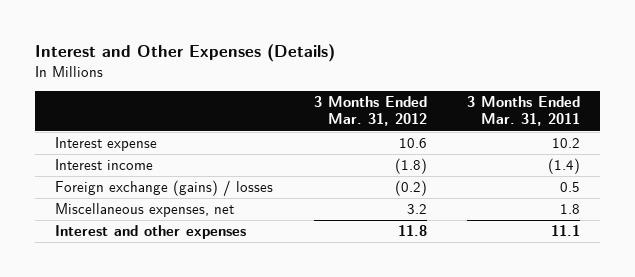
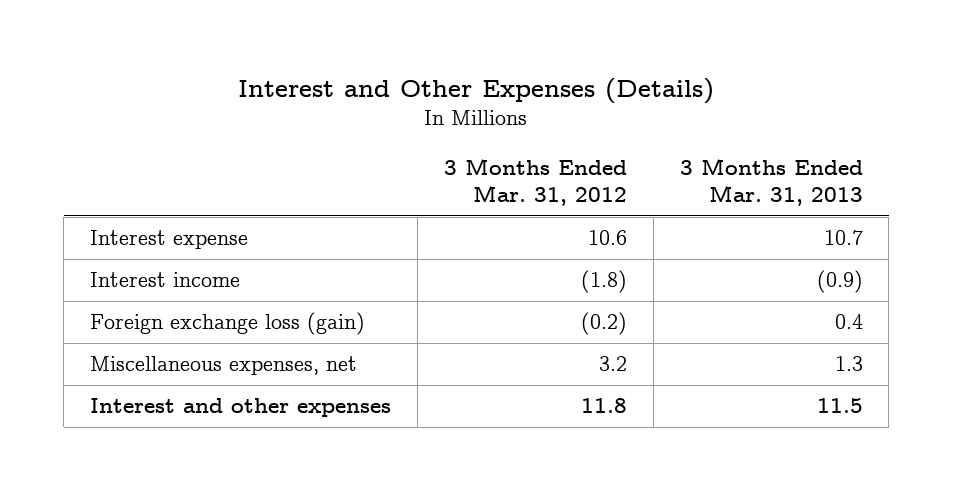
[467,96,581,127] 3 Months Ended Mar. 31, 2011 -> none
none -> [679,157,863,207] 3 Months Ended Mar. 31, 2013
[55,180,274,197] Foreign exchange (gains) / losses -> [90,312,366,336] Foreign exchange loss (gain)

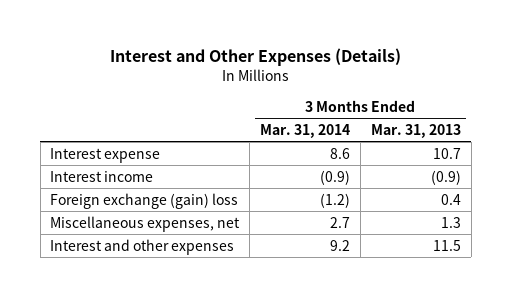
[443,157,627,207] 3 Months Ended Mar. 31, 2012 -> none
none -> [260,123,351,138] Mar. 31, 2014
[90,312,366,336] Foreign exchange loss (gain) -> [50,192,239,209] Foreign exchange (gain) loss

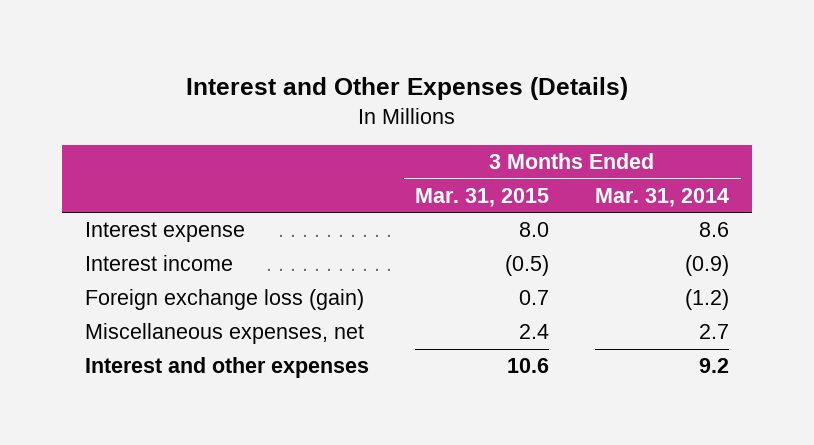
[370,123,461,138] Mar. 31, 2013 -> none
none -> [415,187,550,207] Mar. 31, 2015
[50,192,239,209] Foreign exchange (gain) loss -> [84,289,364,311] Foreign exchange loss (gain)

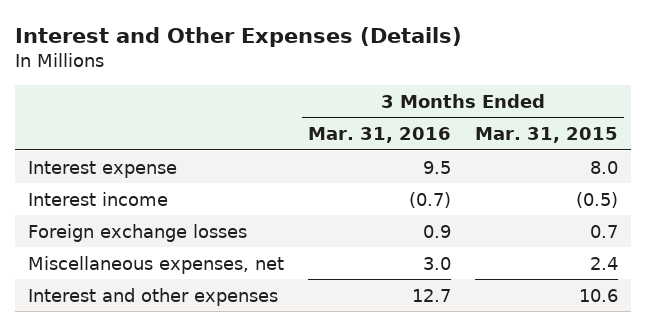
[595,187,730,207] Mar. 31, 2014 -> none
none -> [307,127,451,144] Mar. 31, 2016
[84,289,364,311] Foreign exchange loss (gain) -> [27,223,247,242] Foreign exchange losses

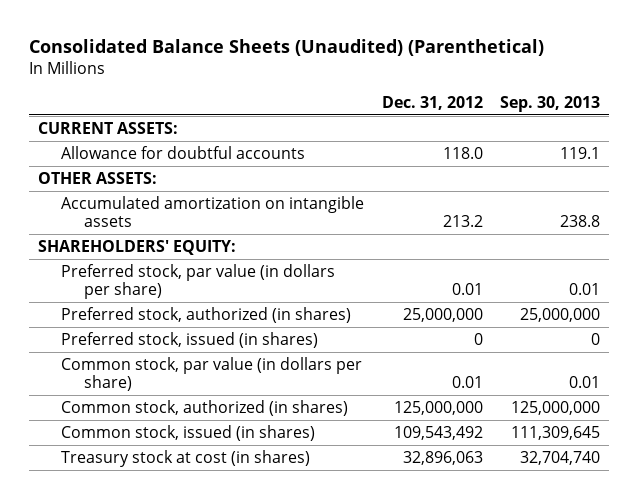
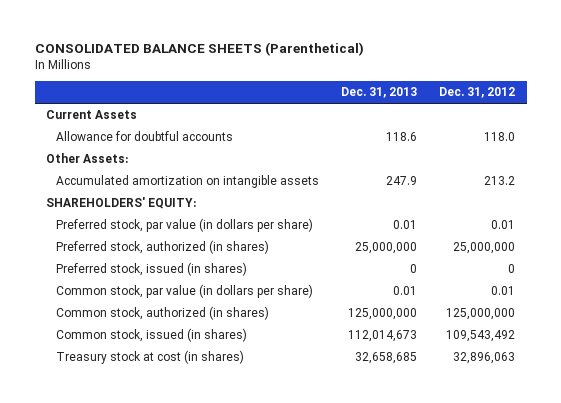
[29,39,545,57] Consolidated Balance Sheets (Unaudited) (Parenthetical) -> [34,42,364,57] CONSOLIDATED BALANCE SHEETS (Parenthetical)
[500,95,601,112] Sep. 30, 2013 -> none
none -> [341,87,418,99] Dec. 31, 2013
[38,122,179,135] CURRENT ASSETS: -> [46,110,138,120] Current Assets
[38,172,158,185] OTHER ASSETS: -> [46,153,129,164] Other Assets:

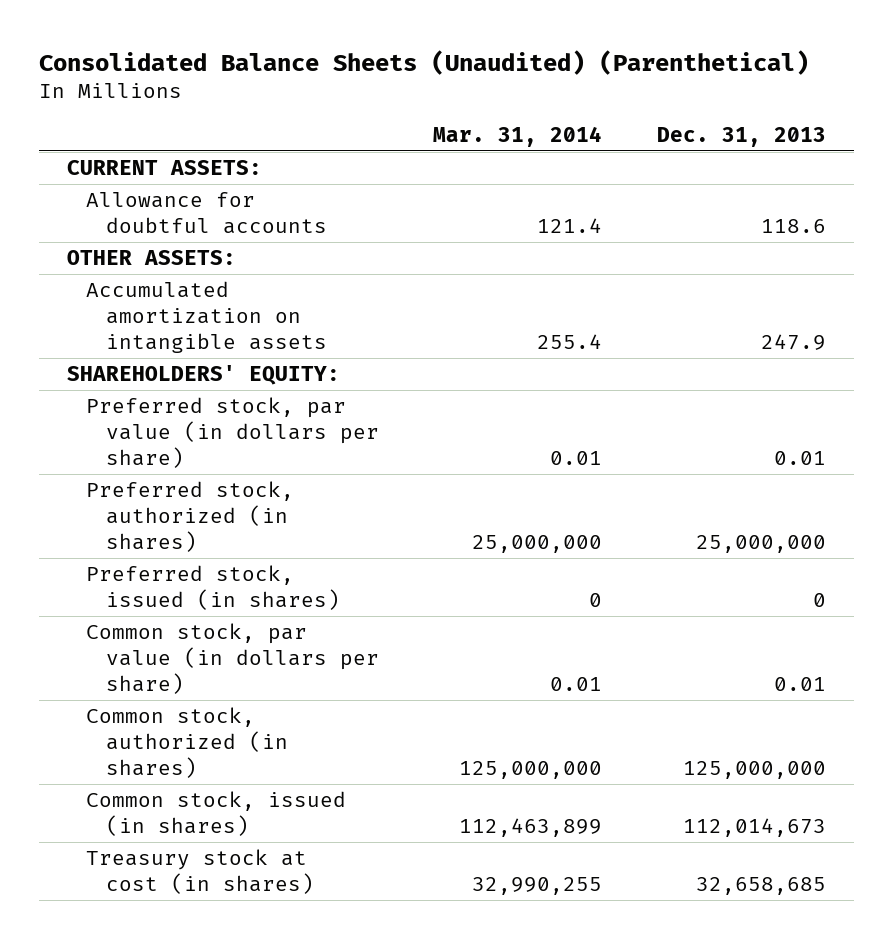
[34,42,364,57] CONSOLIDATED BALANCE SHEETS (Parenthetical) -> [39,49,810,75] Consolidated Balance Sheets (Unaudited) (Parenthetical)
[439,87,516,99] Dec. 31, 2012 -> none
none -> [433,125,603,147] Mar. 31, 2014
[46,110,138,120] Current Assets -> [66,160,262,176] CURRENT ASSETS:
[46,153,129,164] Other Assets: -> [66,250,236,266] OTHER ASSETS:

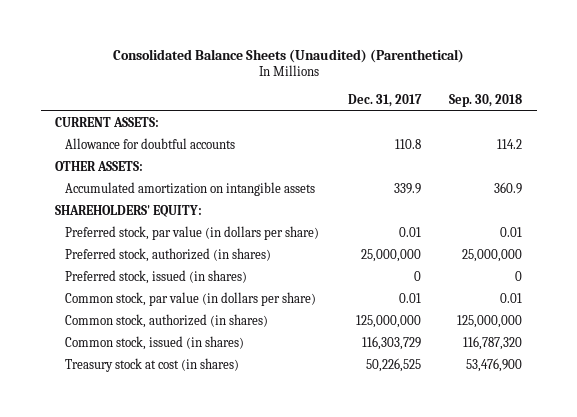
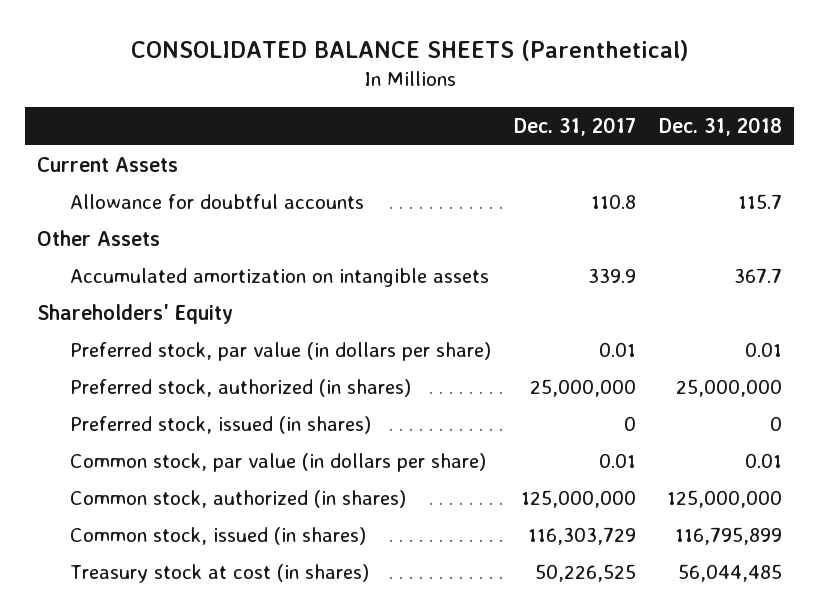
[112,48,464,63] Consolidated Balance Sheets (Unaudited) (Parenthetical) -> [130,39,689,61] CONSOLIDATED BALANCE SHEETS (Parenthetical)
[449,93,523,107] Sep. 30, 2018 -> none
none -> [659,117,783,137] Dec. 31, 2018
[54,117,159,128] CURRENT ASSETS: -> [36,156,178,172] Current Assets
[54,161,143,172] OTHER ASSETS: -> [36,229,160,246] Other Assets
[54,205,202,218] SHAREHOLDERS' EQUITY: -> [36,303,233,324] Shareholders' Equity

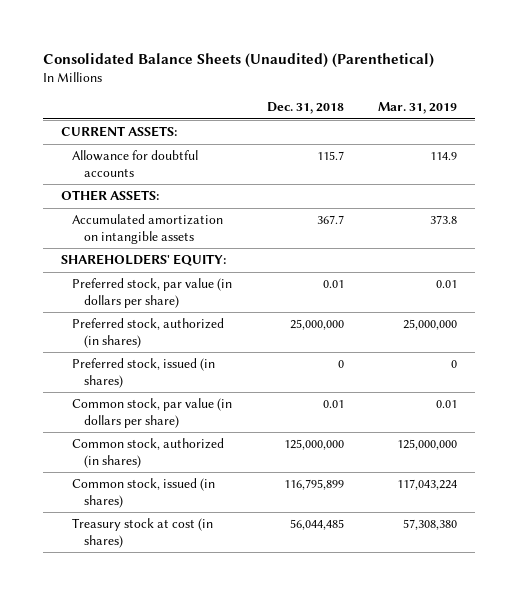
[130,39,689,61] CONSOLIDATED BALANCE SHEETS (Parenthetical) -> [43,52,435,68] Consolidated Balance Sheets (Unaudited) (Parenthetical)
[514,117,637,137] Dec. 31, 2017 -> none
none -> [378,102,458,115] Mar. 31, 2019
[36,156,178,172] Current Assets -> [60,126,177,138] CURRENT ASSETS:
[36,229,160,246] Other Assets -> [60,190,159,202] OTHER ASSETS:
[36,303,233,324] Shareholders' Equity -> [60,254,226,267] SHAREHOLDERS' EQUITY:

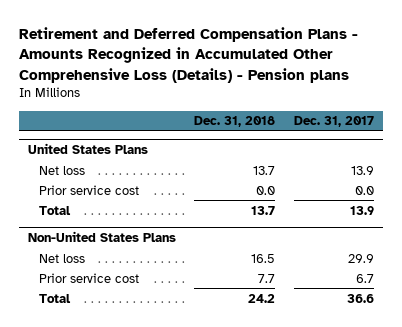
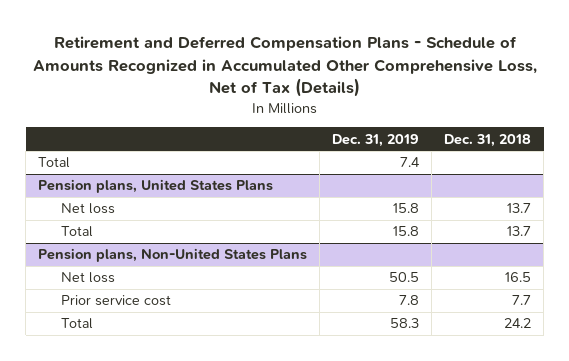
[18,26,358,83] Retirement and Deferred Compensation Plans - Amounts Recognized in Accumulated Other Comprehensive Loss (Details) - Pension plans -> [32,36,537,98] Retirement and Deferred Compensation Plans - Schedule of Amounts Recognized in Accumulated Other Comprehensive Loss, Net of Tax (Details)
[294,116,375,128] Dec. 31, 2017 -> none
none -> [332,133,420,147] Dec. 31, 2019
none -> [38,157,71,169] Total
[27,143,148,155] United States Plans -> [38,179,274,194] Pension plans, United States Plans
[38,184,139,195] Prior service cost -> none
[27,231,176,243] Non-United States Plans -> [38,248,308,263] Pension plans, Non-United States Plans

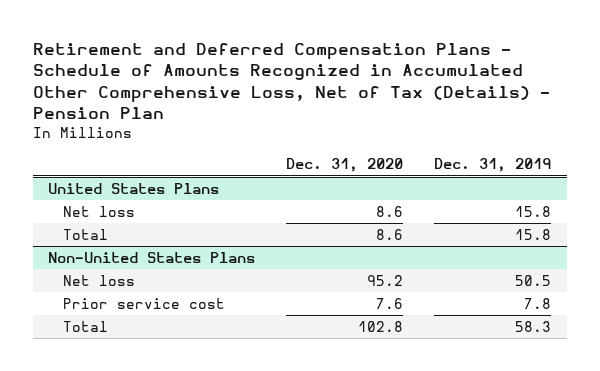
[32,36,537,98] Retirement and Deferred Compensation Plans - Schedule of Amounts Recognized in Accumulated Other Comprehensive Loss, Net of Tax (Details) -> [32,42,550,120] Retirement and Deferred Compensation Plans - Schedule of Amounts Recognized in Accumulated Other Comprehensive Loss, Net of Tax (Details) - Pension Plan
[444,133,532,147] Dec. 31, 2018 -> none
none -> [286,158,404,173] Dec. 31, 2020
[38,157,71,169] Total -> none
[38,179,274,194] Pension plans, United States Plans -> [48,182,220,194] United States Plans
[38,248,308,263] Pension plans, Non-United States Plans -> [48,251,256,263] Non-United States Plans

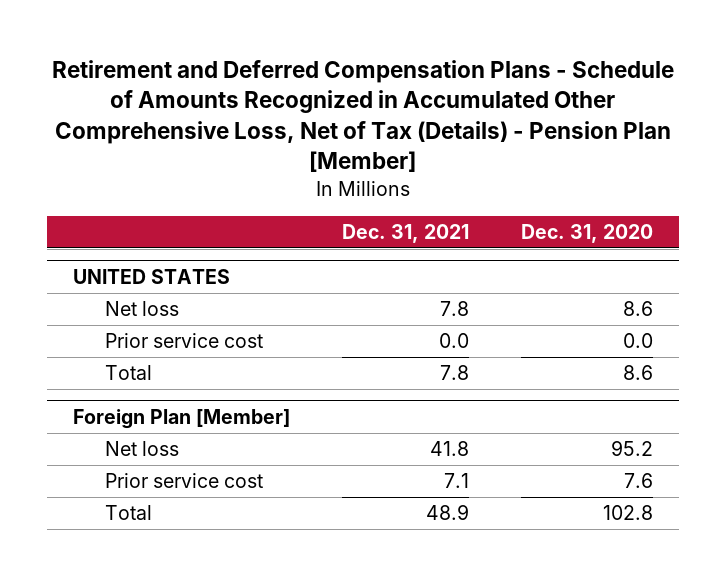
[32,42,550,120] Retirement and Deferred Compensation Plans - Schedule of Amounts Recognized in Accumulated Other Comprehensive Loss, Net of Tax (Details) - Pension Plan -> [52,59,675,173] Retirement and Deferred Compensation Plans - Schedule of Amounts Recognized in Accumulated Other Comprehensive Loss, Net of Tax (Details) - Pension Plan [Member]
[434,158,552,173] Dec. 31, 2019 -> none
none -> [342,223,470,243] Dec. 31, 2021
[48,182,220,194] United States Plans -> [73,269,231,285] UNITED STATES
none -> [104,333,263,349] Prior service cost
[48,251,256,263] Non-United States Plans -> [73,409,291,430] Foreign Plan [Member]

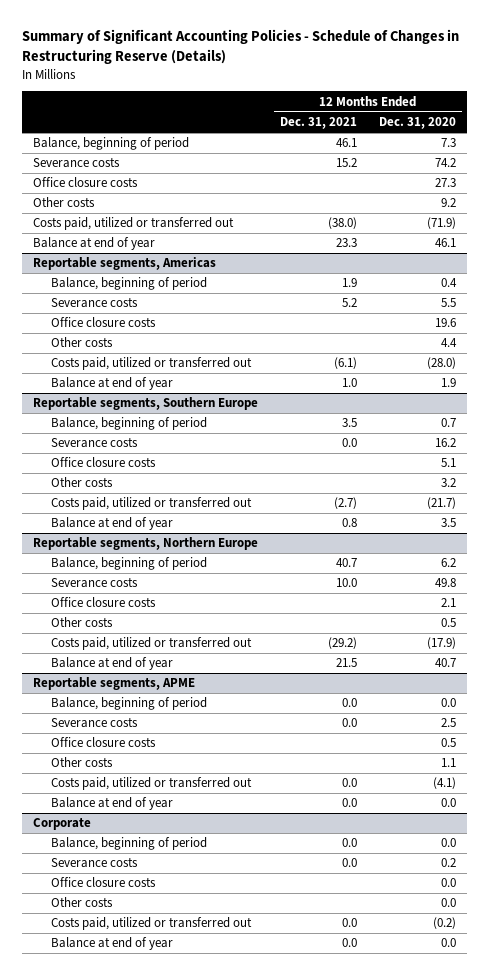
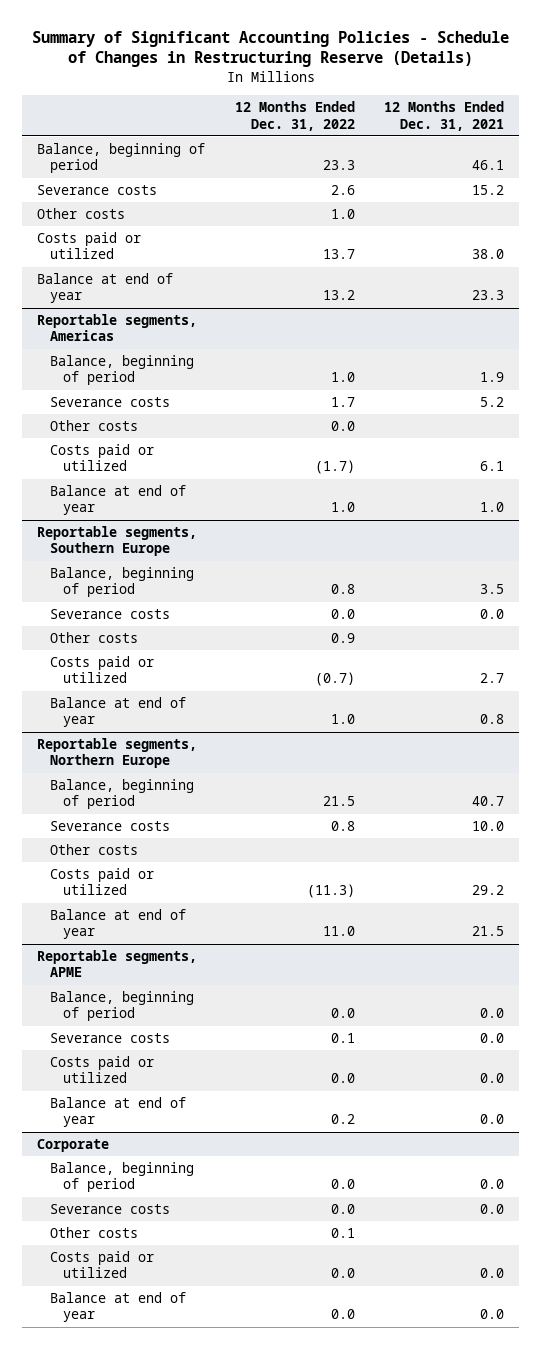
[379,117,457,130] Dec. 31, 2020 -> none
none -> [234,100,355,131] 12 Months Ended Dec. 31, 2022
[32,177,138,188] Office closure costs -> none
[32,217,234,231] Costs paid, utilized or transferred out -> [36,231,141,260] Costs paid or utilized
[328,217,358,230] (38.0) -> [472,249,505,260] 38.0
[51,317,157,328] Office closure costs -> none
[51,357,253,371] Costs paid, utilized or transferred out -> [50,443,155,472] Costs paid or utilized
[334,357,358,370] (6.1) -> [480,461,505,472] 6.1
[51,457,157,468] Office closure costs -> none
[51,497,253,511] Costs paid, utilized or transferred out -> [50,655,155,684] Costs paid or utilized
[334,497,358,510] (2.7) -> [480,673,505,684] 2.7
[51,597,157,608] Office closure costs -> none
[51,637,253,651] Costs paid, utilized or transferred out -> [50,867,155,896] Costs paid or utilized
[328,637,358,650] (29.2) -> [472,885,505,896] 29.2
[51,737,157,748] Office closure costs -> none
[51,757,114,768] Other costs -> none
[51,777,253,791] Costs paid, utilized or transferred out -> [50,1055,155,1084] Costs paid or utilized
[51,877,157,888] Office closure costs -> none
[51,917,253,931] Costs paid, utilized or transferred out -> [50,1250,155,1279] Costs paid or utilized

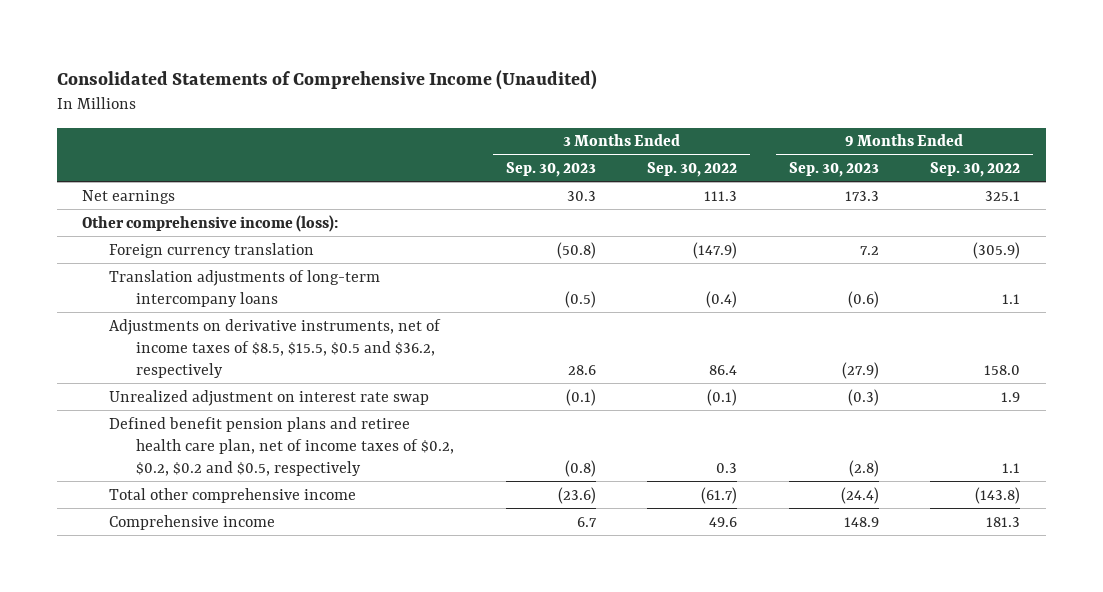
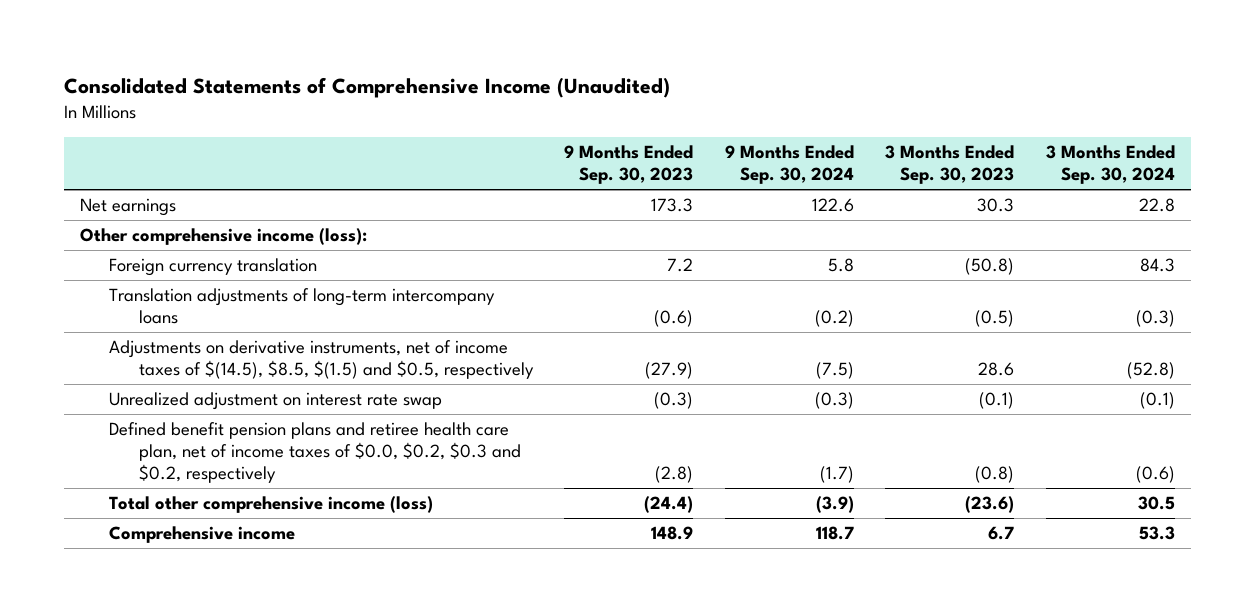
[647,162,738,178] Sep. 30, 2022 -> none
[930,162,1021,178] Sep. 30, 2022 -> none
none -> [724,145,854,185] 9 Months Ended Sep. 30, 2024
none -> [1045,145,1175,185] 3 Months Ended Sep. 30, 2024
[109,318,442,379] Adjustments on derivative instruments, net of income taxes of $8.5, $15.5, $0.5 and $36.2, respectively -> [109,340,534,380] Adjustments on derivative instruments, net of income taxes of $(14.5), $8.5, $(1.5) and $0.5, respectively
[109,416,455,477] Defined benefit pension plans and retiree health care plan, net of income taxes of $0.2, $0.2, $0.2 and $0.5, respectively -> [109,422,521,483] Defined benefit pension plans and retiree health care plan, net of income taxes of $0.0, $0.2, $0.3 and $0.2, respectively
[109,487,357,503] Total other comprehensive income -> [109,496,434,514] Total other comprehensive income (loss)

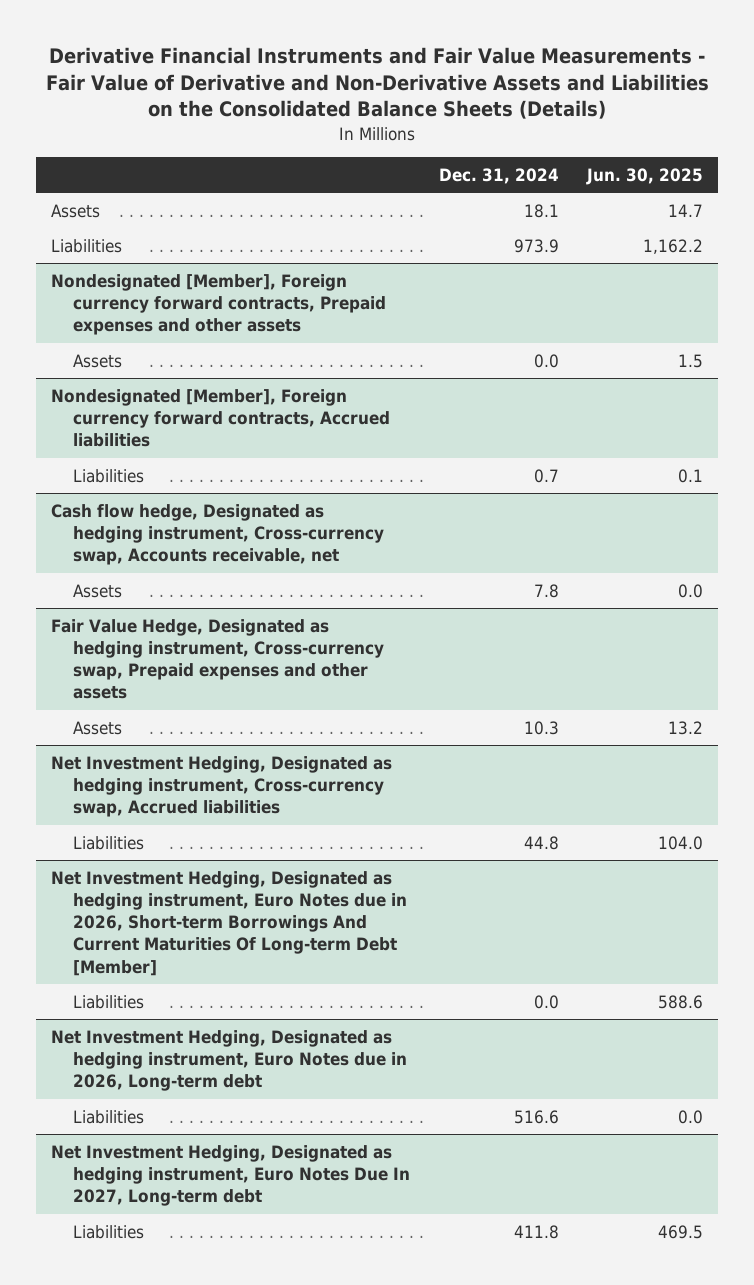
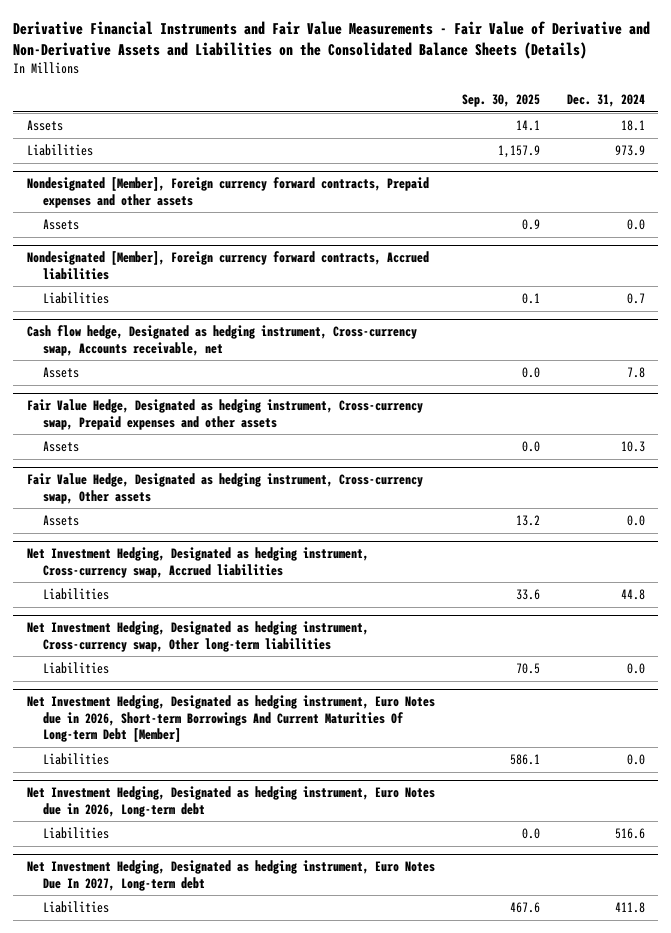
[586,167,704,185] Jun. 30, 2025 -> none
none -> [461,93,540,107] Sep. 30, 2025
none -> [26,473,423,504] Fair Value Hedge, Designated as hedging instrument, Cross-currency swap, Other assets
none -> [43,515,80,527] Assets
none -> [26,621,369,652] Net Investment Hedging, Designated as hedging instrument, Cross-currency swap, Other long-term liabilities
none -> [43,662,110,675] Liabilities

